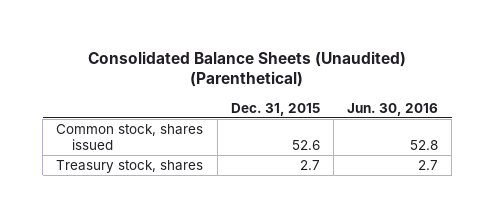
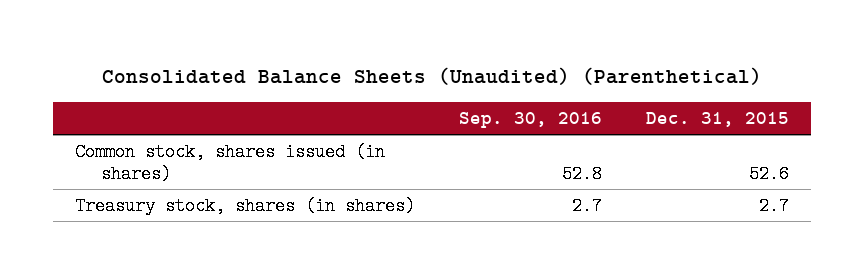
[347,102,439,116] Jun. 30, 2016 -> none
none -> [459,112,603,129] Sep. 30, 2016
[56,123,204,150] Common stock, shares issued -> [75,142,386,184] Common stock, shares issued (in shares)
[56,159,204,173] Treasury stock, shares -> [75,196,416,215] Treasury stock, shares (in shares)

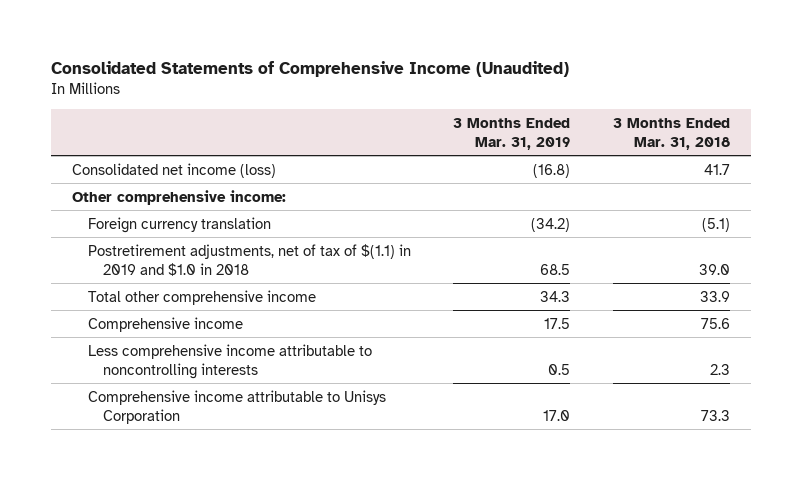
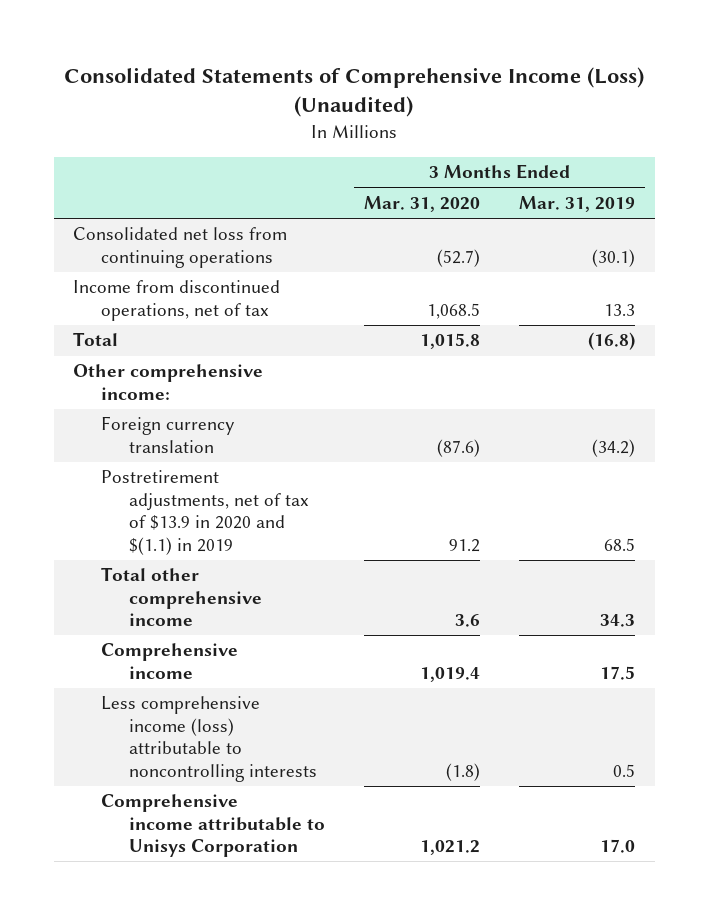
[51,61,570,78] Consolidated Statements of Comprehensive Income (Unaudited) -> [64,66,645,118] Consolidated Statements of Comprehensive Income (Loss) (Unaudited)
[613,117,731,150] 3 Months Ended Mar. 31, 2018 -> none
none -> [364,195,481,212] Mar. 31, 2020
none -> [73,227,288,268] Consolidated net loss from continuing operations
none -> [73,280,281,321] Income from discontinued operations, net of tax
[72,162,277,178] Consolidated net income (loss) -> [73,332,119,347] Total
[87,243,411,276] Postretirement adjustments, net of tax of $(1.1) in 2019 and $1.0 in 2018 -> [100,470,309,555] Postretirement adjustments, net of tax of $13.9 in 2020 and $(1.1) in 2019
[87,343,372,379] Less comprehensive income attributable to noncontrolling interests -> [100,696,317,782] Less comprehensive income (loss) attributable to noncontrolling interests

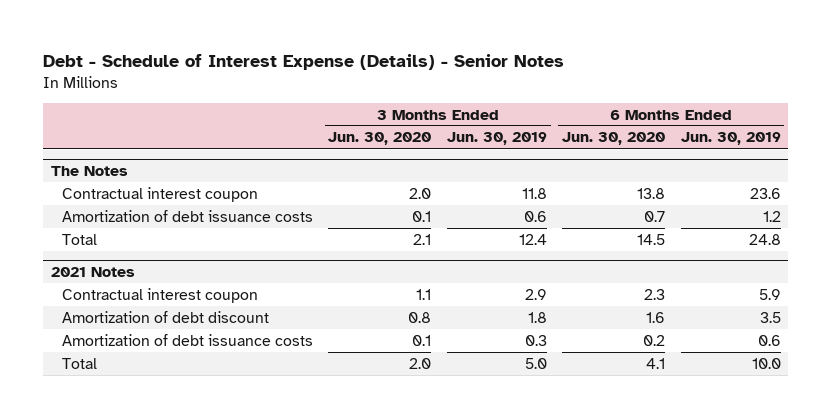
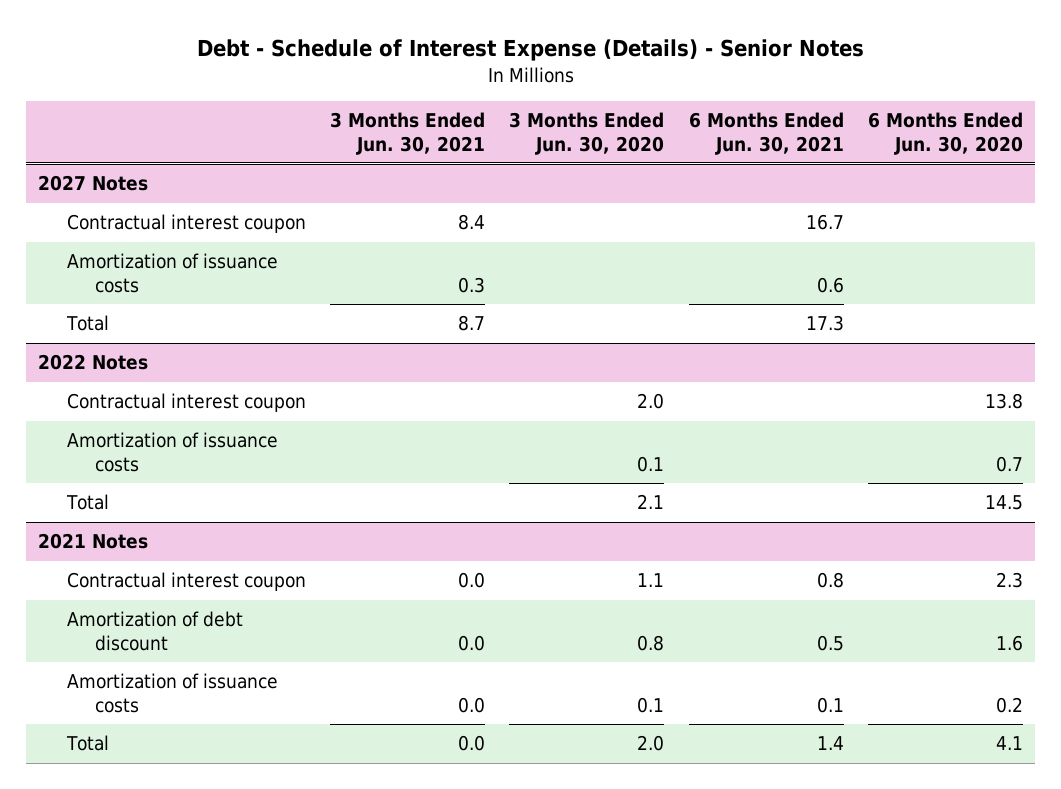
[446,132,547,146] Jun. 30, 2019 -> none
[680,132,781,146] Jun. 30, 2019 -> none
none -> [329,112,485,155] 3 Months Ended Jun. 30, 2021
none -> [688,112,844,155] 6 Months Ended Jun. 30, 2021
[50,165,128,176] The Notes -> [38,175,149,192] 2027 Notes
none -> [66,214,306,234] Contractual interest coupon
none -> [66,253,278,293] Amortization of issuance costs
none -> [65,315,109,332] Total
none -> [38,354,149,371] 2022 Notes
[61,209,313,222] Amortization of debt issuance costs -> [66,432,278,472] Amortization of issuance costs
[61,333,313,346] Amortization of debt issuance costs -> [66,673,278,713] Amortization of issuance costs

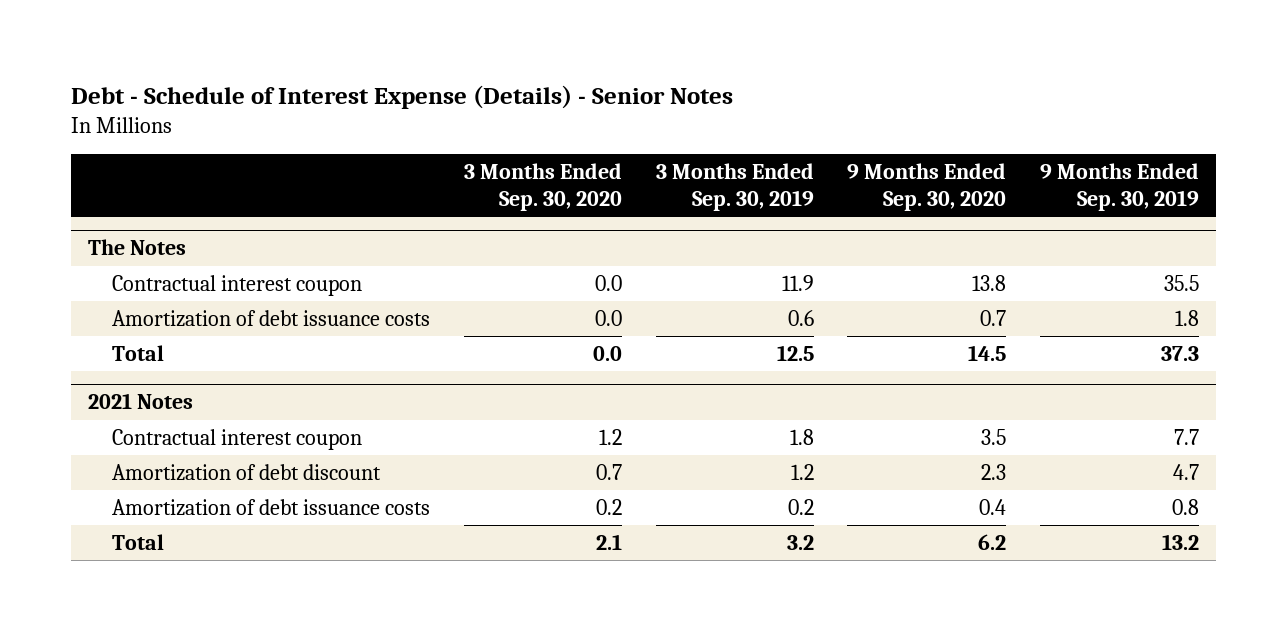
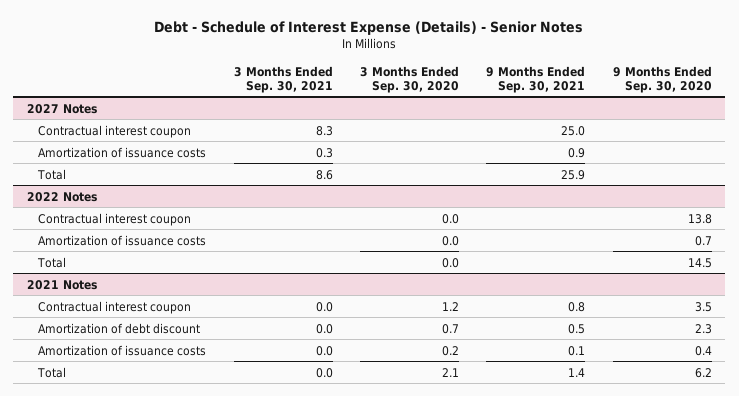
[655,163,814,212] 3 Months Ended Sep. 30, 2019 -> none
[1040,163,1200,212] 9 Months Ended Sep. 30, 2019 -> none
none -> [233,65,333,93] 3 Months Ended Sep. 30, 2021
none -> [486,65,586,93] 9 Months Ended Sep. 30, 2021
[87,239,186,256] The Notes -> [26,103,97,114] 2027 Notes
none -> [38,124,192,138] Contractual interest coupon
none -> [38,146,207,158] Amortization of issuance costs
none -> [37,168,67,180] Total
none -> [26,191,97,202] 2022 Notes
[111,309,430,327] Amortization of debt issuance costs -> [38,234,207,246] Amortization of issuance costs
[111,498,430,516] Amortization of debt issuance costs -> [38,344,207,356] Amortization of issuance costs

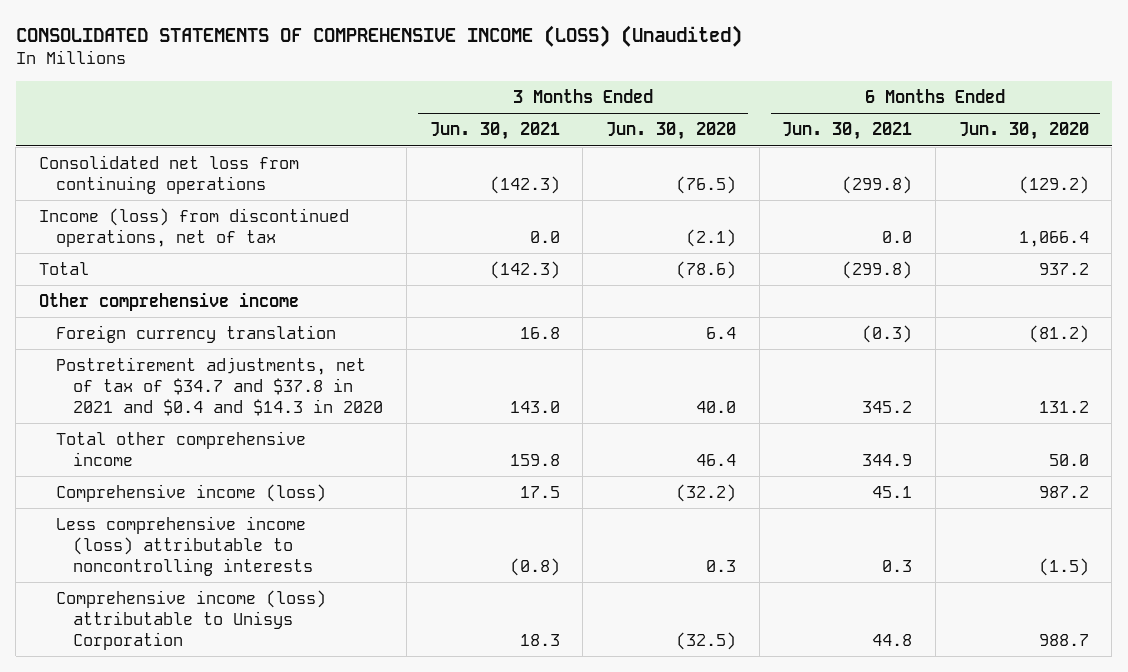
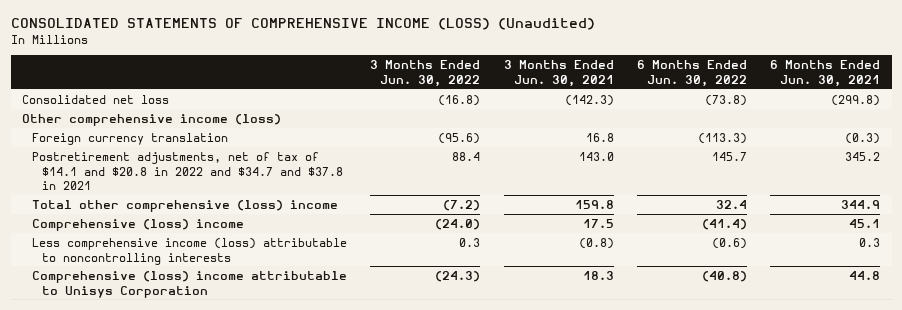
[605,122,736,141] Jun. 30, 2020 -> none
[958,122,1089,141] Jun. 30, 2020 -> none
none -> [370,60,481,87] 3 Months Ended Jun. 30, 2022
none -> [636,60,747,87] 6 Months Ended Jun. 30, 2022
[39,154,300,194] Consolidated net loss from continuing operations -> none
[39,207,350,247] Income (loss) from discontinued operations, net of tax -> none
[39,261,90,275] Total -> [22,94,170,104] Consolidated net loss
[39,291,300,311] Other comprehensive income -> [22,113,282,126] Other comprehensive income (loss)
[56,356,384,416] Postretirement adjustments, net of tax of $34.7 and $37.8 in 2021 and $0.4 and $14.3 in 2020 -> [32,151,344,191] Postretirement adjustments, net of tax of $14.1 and $20.8 in 2022 and $34.7 and $37.8 in 2021
[56,430,307,466] Total other comprehensive income -> [32,199,339,212] Total other comprehensive (loss) income
[56,483,327,502] Comprehensive income (loss) -> [32,218,245,231] Comprehensive (loss) income
[56,589,327,650] Comprehensive income (loss) attributable to Unisys Corporation -> [32,270,348,298] Comprehensive (loss) income attributable to Unisys Corporation

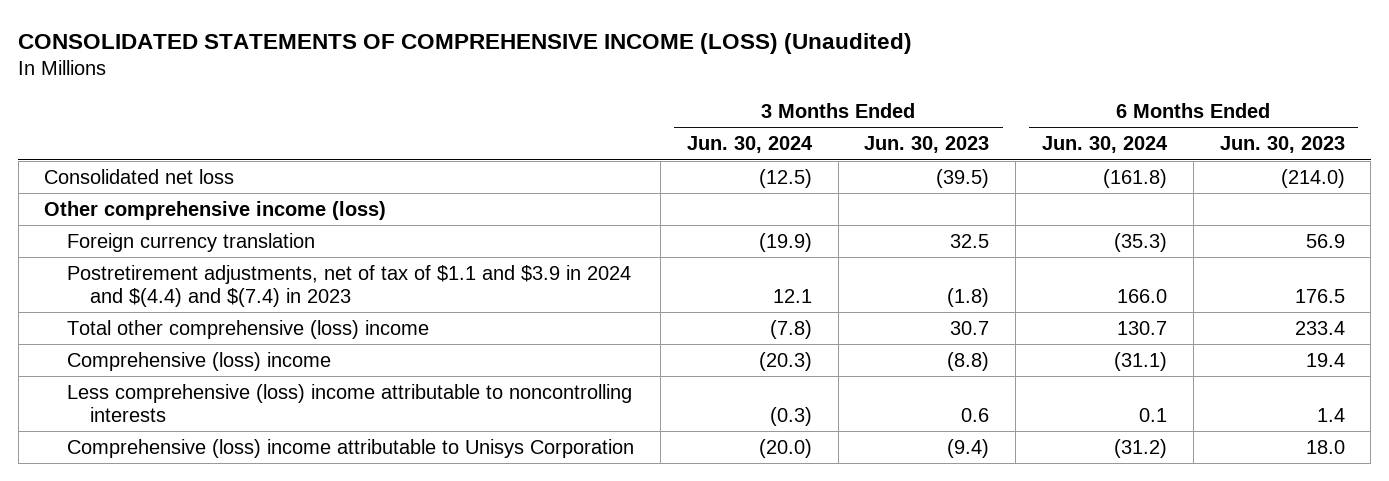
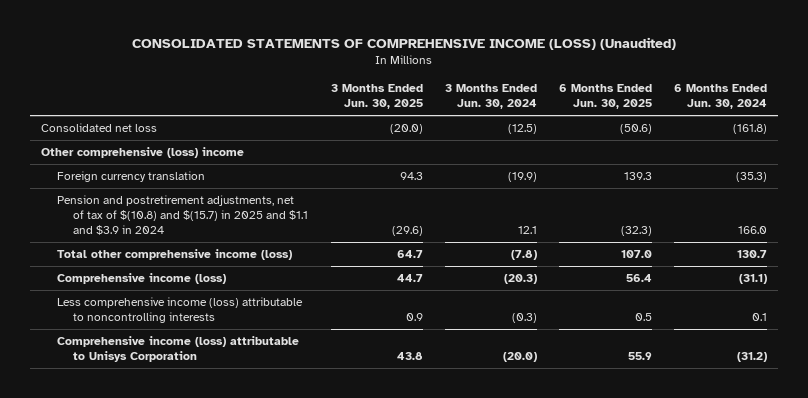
[864,136,990,154] Jun. 30, 2023 -> none
[1219,136,1345,154] Jun. 30, 2023 -> none
none -> [330,84,423,110] 3 Months Ended Jun. 30, 2025
none -> [559,84,653,110] 6 Months Ended Jun. 30, 2025
[44,200,387,220] Other comprehensive income (loss) -> [40,147,244,159] Other comprehensive (loss) income
[67,264,632,308] Postretirement adjustments, net of tax of $1.1 and $3.9 in 2024 and $(4.4) and $(7.4) in 2023 -> [57,195,309,236] Pension and postretirement adjustments, net of tax of $(10.8) and $(15.7) in 2025 and $1.1 and $3.9 in 2024
[67,319,430,339] Total other comprehensive (loss) income -> [57,249,293,261] Total other comprehensive income (loss)
[67,351,332,371] Comprehensive (loss) income -> [57,273,227,285] Comprehensive income (loss)
[67,383,633,423] Less comprehensive (loss) income attributable to noncontrolling interests -> [57,297,304,324] Less comprehensive income (loss) attributable to noncontrolling interests
[67,438,635,458] Comprehensive (loss) income attributable to Unisys Corporation -> [57,336,300,363] Comprehensive income (loss) attributable to Unisys Corporation

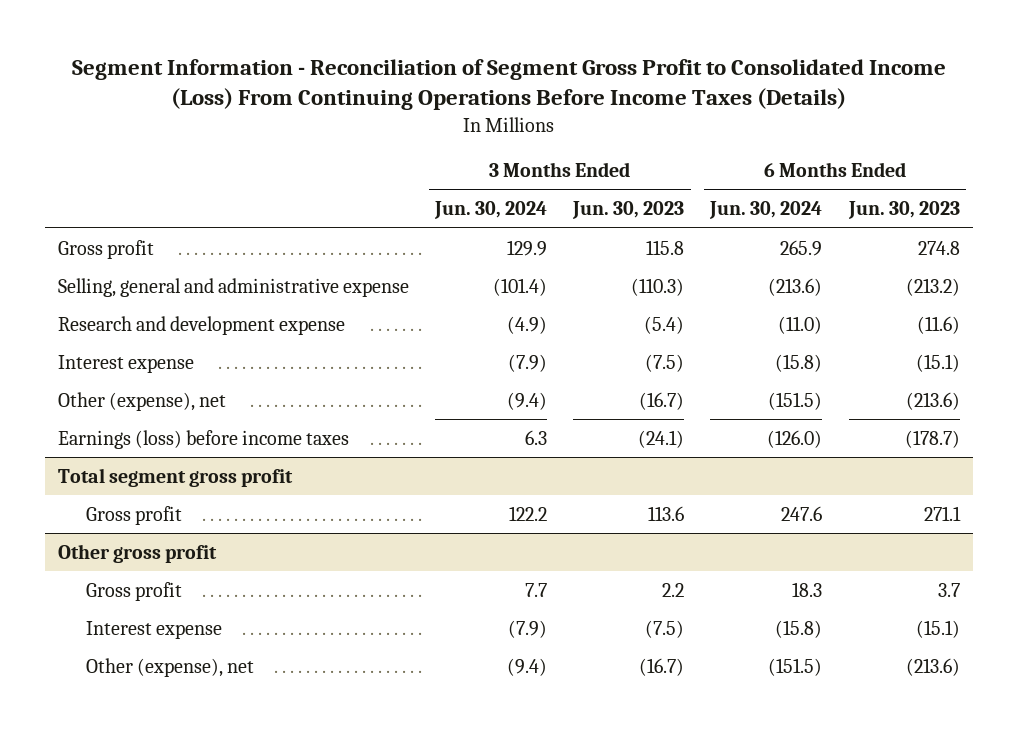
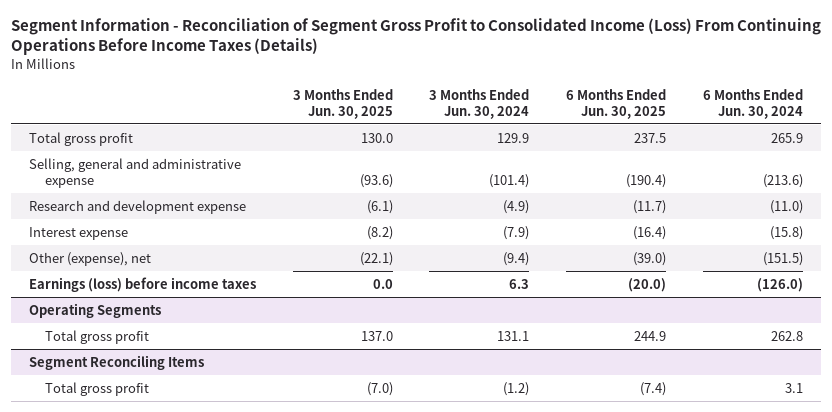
[572,201,685,220] Jun. 30, 2023 -> none
[847,201,960,220] Jun. 30, 2023 -> none
none -> [292,88,393,119] 3 Months Ended Jun. 30, 2025
none -> [566,88,667,119] 6 Months Ended Jun. 30, 2025
[58,239,155,259] Gross profit -> [28,131,133,146] Total gross profit
[85,620,222,639] Interest expense -> none
[85,657,254,677] Other (expense), net -> none
[58,467,294,487] Total segment gross profit -> [28,302,161,318] Operating Segments
[85,505,182,525] Gross profit -> [44,329,149,344] Total gross profit
[509,505,548,521] 122.2 -> [497,330,530,341] 131.1
[781,505,823,521] 247.6 -> [770,330,803,341] 262.8
[58,543,218,563] Other gross profit -> [28,354,204,370] Segment Reconciling Items
[85,581,182,601] Gross profit -> [44,381,149,396] Total gross profit
[525,582,548,597] 7.7 -> [503,381,530,396] (1.2)
[792,581,823,597] 18.3 -> [784,382,803,393] 3.1

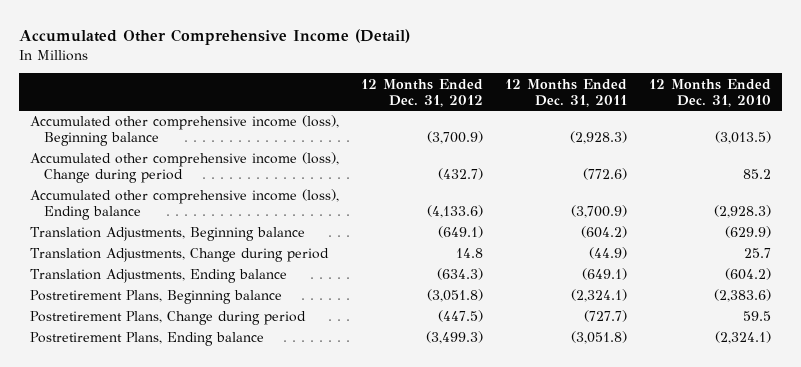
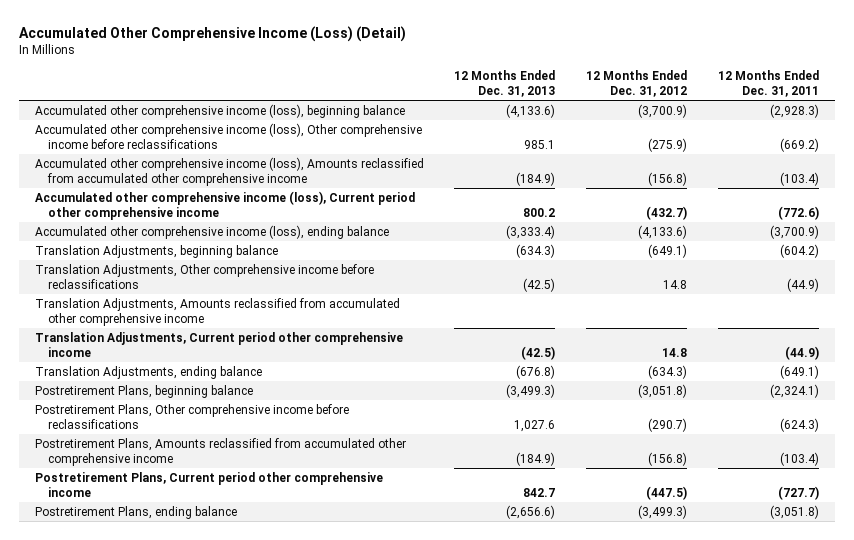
[19,28,411,45] Accumulated Other Comprehensive Income (Detail) -> [19,26,407,43] Accumulated Other Comprehensive Income (Loss) (Detail)
[648,78,771,107] 12 Months Ended Dec. 31, 2010 -> none
none -> [454,70,556,98] 12 Months Ended Dec. 31, 2013
[30,115,340,147] Accumulated other comprehensive income (loss), Beginning balance -> [34,103,405,118] Accumulated other comprehensive income (loss), beginning balance
none -> [34,122,422,149] Accumulated other comprehensive income (loss), Other comprehensive income before reclassifications
none -> [34,156,424,186] Accumulated other comprehensive income (loss), Amounts reclassified from accumulated other comprehensive income
[30,152,340,184] Accumulated other comprehensive income (loss), Change during period -> [34,190,415,220] Accumulated other comprehensive income (loss), Current period other comprehensive income
[30,189,340,221] Accumulated other comprehensive income (loss), Ending balance -> [34,224,389,239] Accumulated other comprehensive income (loss), ending balance
[30,227,306,242] Translation Adjustments, Beginning balance -> [34,244,278,258] Translation Adjustments, beginning balance
[30,248,330,263] Translation Adjustments, Change during period -> [34,263,374,289] Translation Adjustments, Other comprehensive income before reclassifications
none -> [34,297,400,326] Translation Adjustments, Amounts reclassified from accumulated other comprehensive income
none -> [34,331,403,357] Translation Adjustments, Current period other comprehensive income
[30,269,288,284] Translation Adjustments, Ending balance -> [34,365,262,379] Translation Adjustments, ending balance
[30,290,283,305] Postretirement Plans, Beginning balance -> [34,384,253,398] Postretirement Plans, beginning balance
none -> [34,403,349,429] Postretirement Plans, Other comprehensive income before reclassifications
none -> [34,437,406,466] Postretirement Plans, Amounts reclassified from accumulated other comprehensive income
[30,311,307,326] Postretirement Plans, Change during period -> [34,471,383,497] Postretirement Plans, Current period other comprehensive income
[30,332,265,347] Postretirement Plans, Ending balance -> [34,505,237,519] Postretirement Plans, ending balance

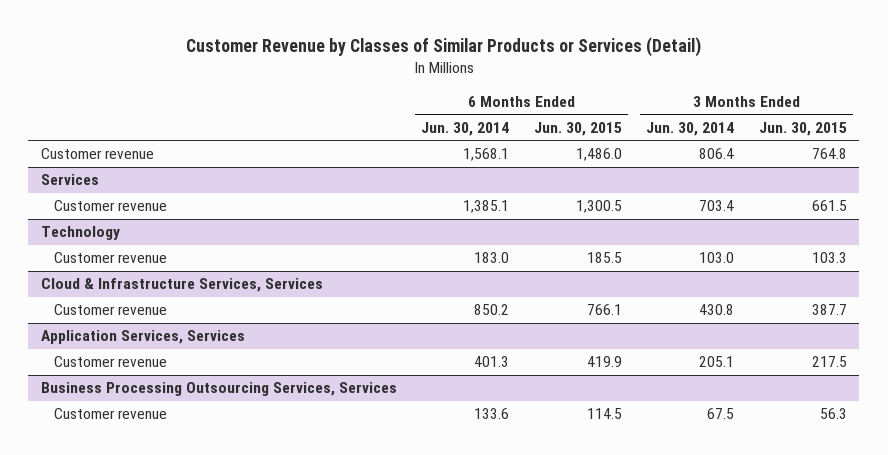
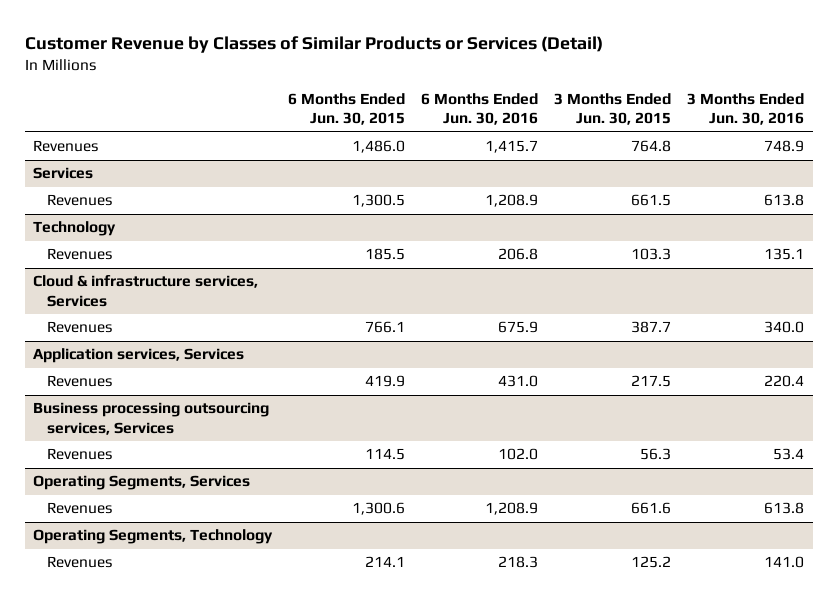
[421,121,510,136] Jun. 30, 2014 -> none
[646,121,735,136] Jun. 30, 2014 -> none
none -> [421,92,539,126] 6 Months Ended Jun. 30, 2016
none -> [687,92,805,126] 3 Months Ended Jun. 30, 2016
[40,148,154,160] Customer revenue -> [32,140,98,153] Revenues
[53,200,167,212] Customer revenue -> [46,194,112,207] Revenues
[53,252,167,264] Customer revenue -> [46,248,112,261] Revenues
[40,278,323,293] Cloud & Infrastructure Services, Services -> [32,275,258,307] Cloud & infrastructure services, Services
[53,304,167,316] Customer revenue -> [46,321,112,334] Revenues
[40,330,245,345] Application Services, Services -> [32,348,244,364] Application services, Services
[53,356,167,368] Customer revenue -> [46,375,112,388] Revenues
[40,382,397,397] Business Processing Outsourcing Services, Services -> [32,402,269,435] Business processing outsourcing services, Services
[53,408,167,420] Customer revenue -> [46,448,112,461] Revenues
none -> [32,475,250,491] Operating Segments, Services
none -> [46,502,112,515] Revenues
none -> [32,529,273,545] Operating Segments, Technology
none -> [46,556,112,569] Revenues

